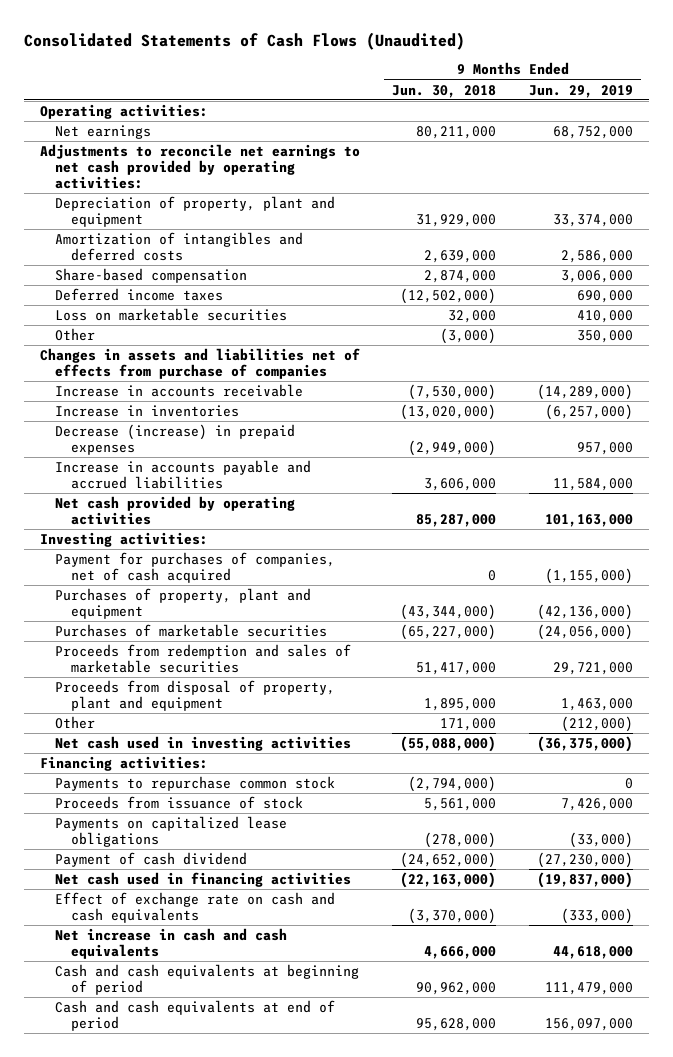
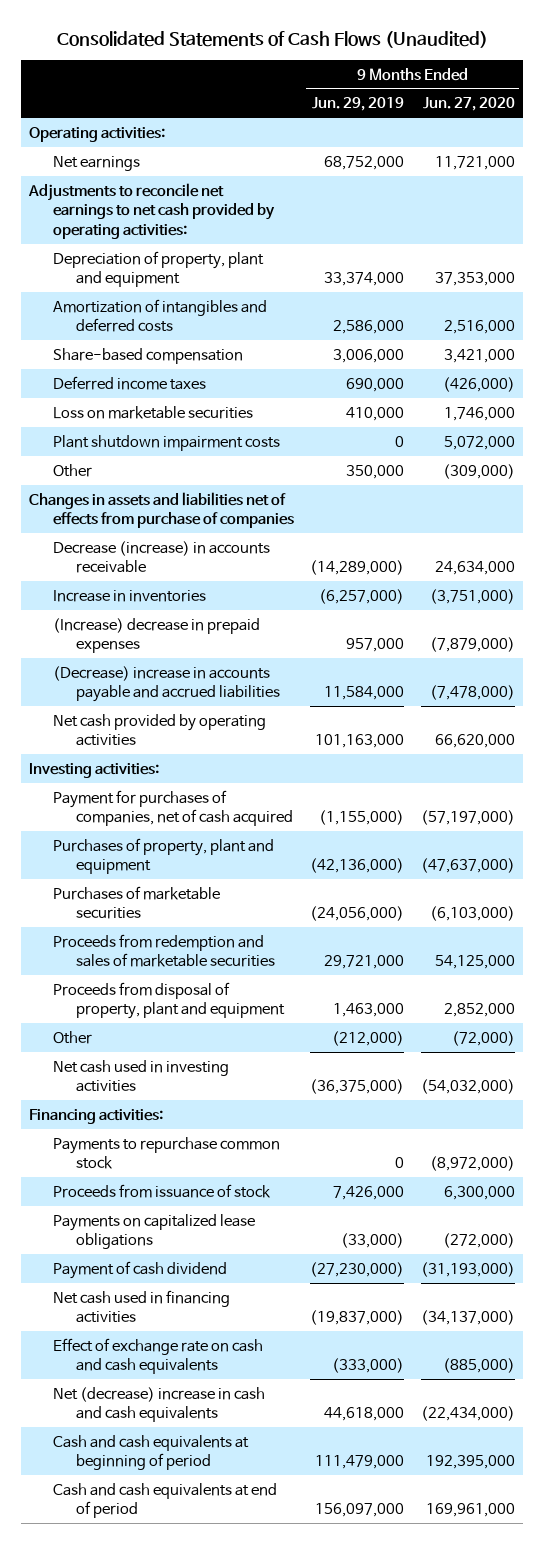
[392,84,497,98] Jun. 30, 2018 -> none
none -> [423,97,516,112] Jun. 27, 2020
none -> [52,434,280,451] Plant shutdown impairment costs
[55,383,304,397] Increase in accounts receivable -> [52,540,270,574] Decrease (increase) in accounts receivable
[55,423,296,456] Decrease (increase) in prepaid expenses -> [52,617,260,654] (Increase) decrease in prepaid expenses
[55,459,312,490] Increase in accounts payable and accrued liabilities -> [52,665,281,703] (Decrease) increase in accounts payable and accrued liabilities
[55,927,288,960] Net increase in cash and cash equivalents -> [52,1386,265,1423] Net (decrease) increase in cash and cash equivalents

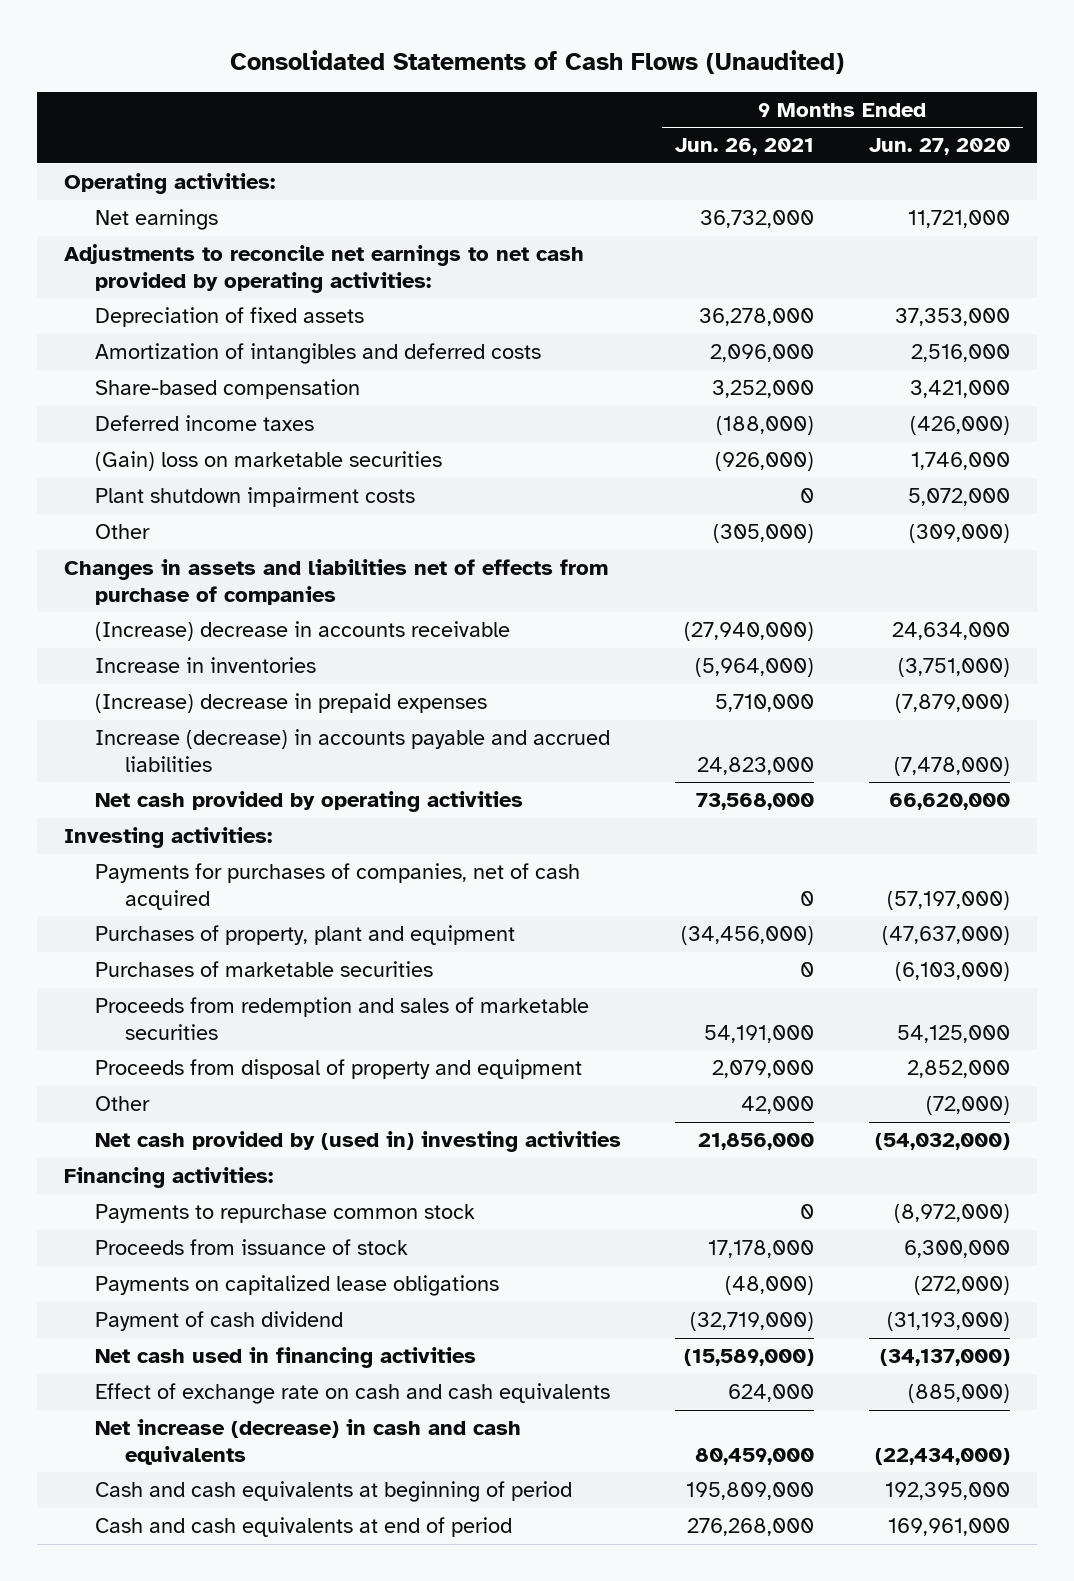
[312,97,405,112] Jun. 29, 2019 -> none
none -> [675,138,815,156] Jun. 26, 2021
[52,250,264,288] Depreciation of property, plant and equipment -> [94,307,364,328] Depreciation of fixed assets
[52,405,253,419] Loss on marketable securities -> [94,451,442,472] (Gain) loss on marketable securities
[52,540,270,574] Decrease (increase) in accounts receivable -> [94,621,510,642] (Increase) decrease in accounts receivable
[52,665,281,703] (Decrease) increase in accounts payable and accrued liabilities -> [94,729,610,772] Increase (decrease) in accounts payable and accrued liabilities
[52,789,294,827] Payment for purchases of companies, net of cash acquired -> [94,863,580,910] Payments for purchases of companies, net of cash acquired
[52,981,286,1020] Proceeds from disposal of property, plant and equipment -> [94,1059,582,1080] Proceeds from disposal of property and equipment
[52,1059,229,1093] Net cash used in investing activities -> [94,1131,621,1153] Net cash provided by (used in) investing activities
[52,1386,265,1423] Net (decrease) increase in cash and cash equivalents -> [94,1419,521,1465] Net increase (decrease) in cash and cash equivalents

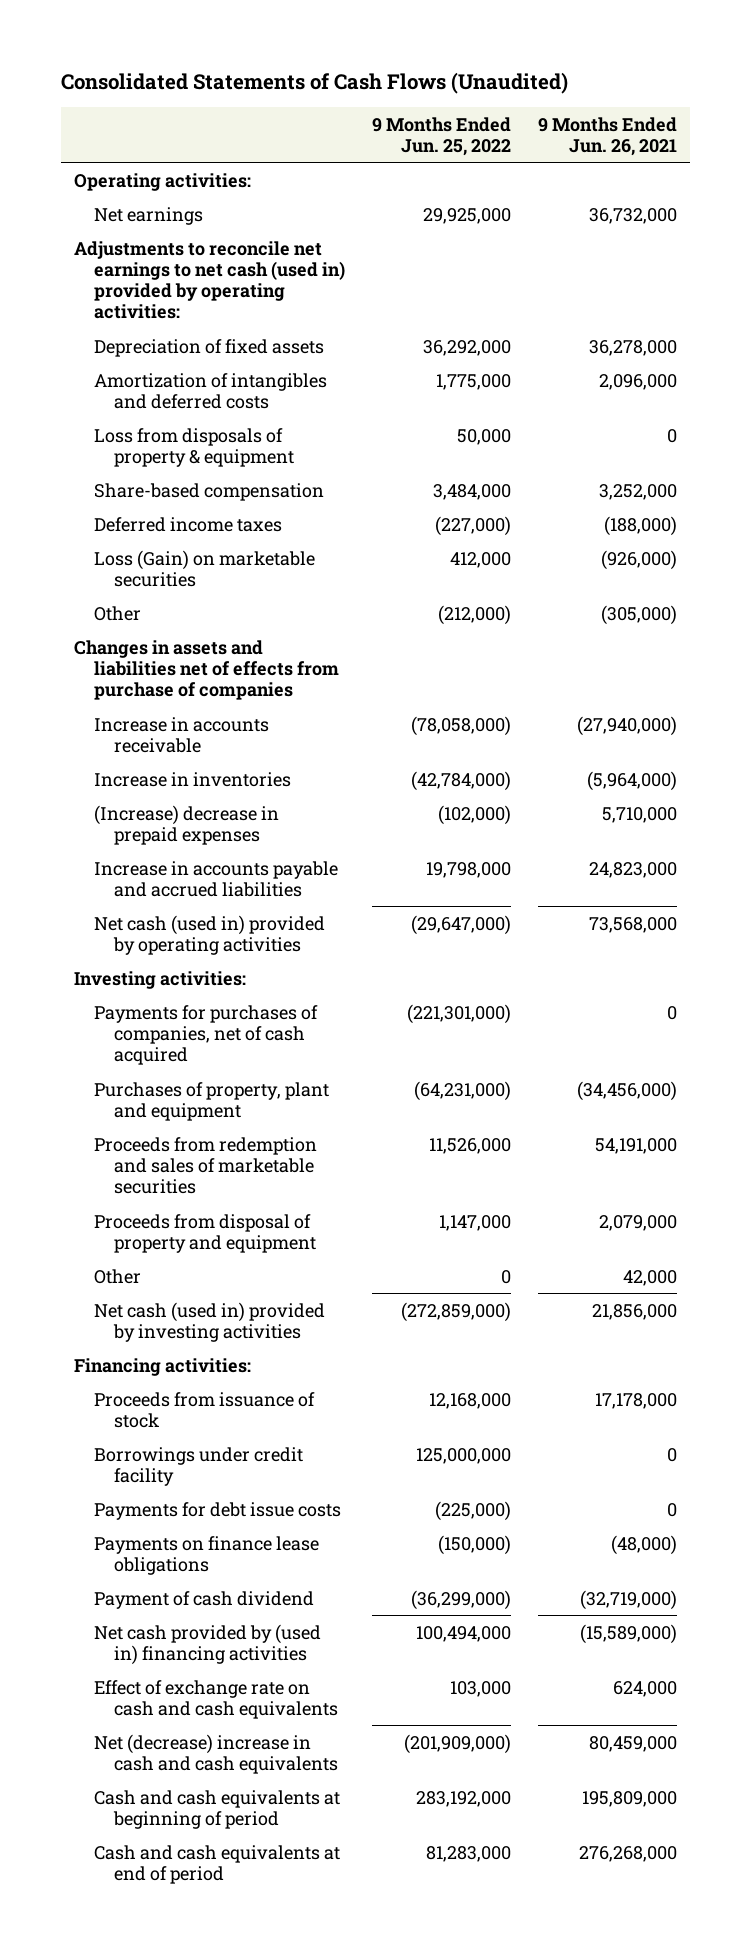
[868,138,1010,156] Jun. 27, 2020 -> none
none -> [372,116,512,156] 9 Months Ended Jun. 25, 2022
[63,244,584,293] Adjustments to reconcile net earnings to net cash provided by operating activities: -> [74,240,346,320] Adjustments to reconcile net earnings to net cash (used in) provided by operating activities:
none -> [94,427,295,467] Loss from disposals of property & equipment
[94,487,415,508] Plant shutdown impairment costs -> none
[94,451,442,472] (Gain) loss on marketable securities -> [94,549,316,587] Loss (Gain) on marketable securities
[94,621,510,642] (Increase) decrease in accounts receivable -> [94,716,270,753] Increase in accounts receivable
[94,729,610,772] Increase (decrease) in accounts payable and accrued liabilities -> [94,860,339,897] Increase in accounts payable and accrued liabilities
[94,791,523,813] Net cash provided by operating activities -> [94,914,326,955] Net cash (used in) provided by operating activities
[94,961,433,978] Purchases of marketable securities -> none
[94,1131,621,1153] Net cash provided by (used in) investing activities -> [94,1301,326,1342] Net cash (used in) provided by investing activities
[94,1204,475,1224] Payments to repurchase common stock -> none
none -> [94,1446,304,1486] Borrowings under credit facility
none -> [94,1501,342,1520] Payments for debt issue costs
[94,1275,499,1297] Payments on capitalized lease obligations -> [94,1535,320,1575] Payments on finance lease obligations
[94,1347,476,1369] Net cash used in financing activities -> [94,1623,322,1665] Net cash provided by (used in) financing activities
[94,1419,521,1465] Net increase (decrease) in cash and cash equivalents -> [94,1733,339,1774] Net (decrease) increase in cash and cash equivalents

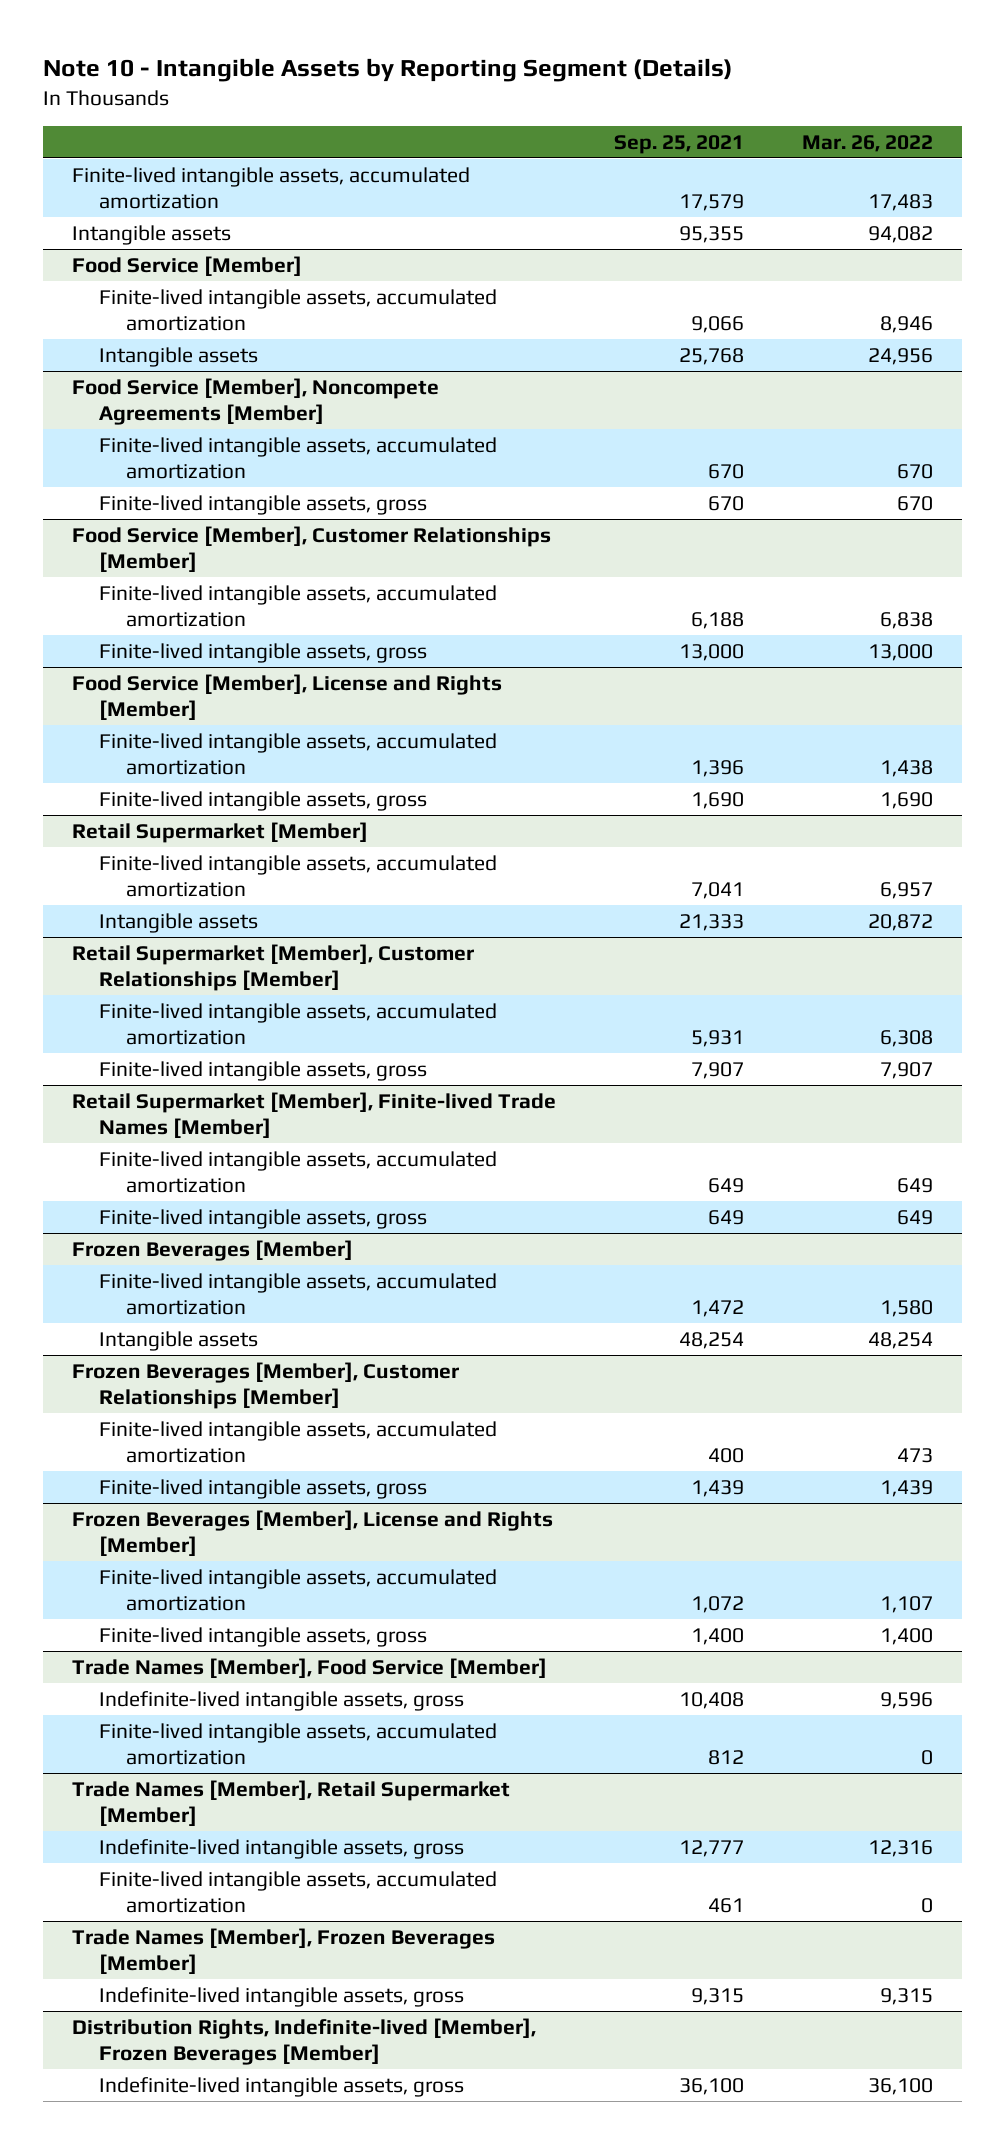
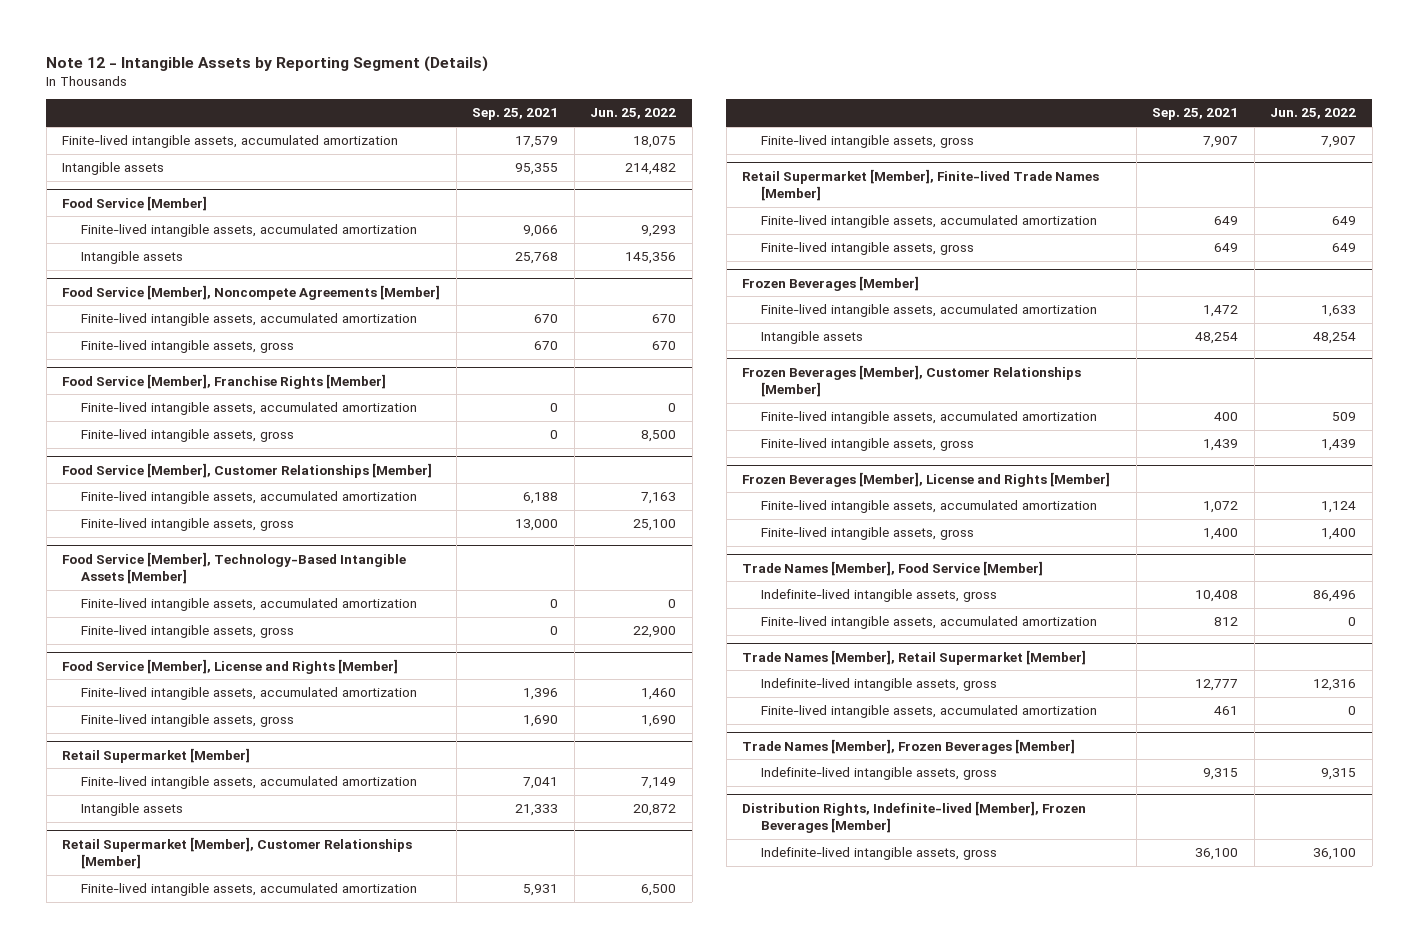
[43,58,734,83] Note 10 - Intangible Assets by Reporting Segment (Details) -> [46,55,489,72] Note 12 - Intangible Assets by Reporting Segment (Details)
[802,134,934,152] Mar. 26, 2022 -> none
none -> [590,108,677,120] Jun. 25, 2022
none -> [62,373,387,389] Food Service [Member], Franchise Rights [Member]
none -> [80,402,417,416] Finite-lived intangible assets, accumulated amortization
none -> [80,429,294,443] Finite-lived intangible assets, gross
none -> [62,551,407,585] Food Service [Member], Technology-Based Intangible Assets [Member]
none -> [80,598,417,612] Finite-lived intangible assets, accumulated amortization
none -> [80,625,294,639] Finite-lived intangible assets, gross

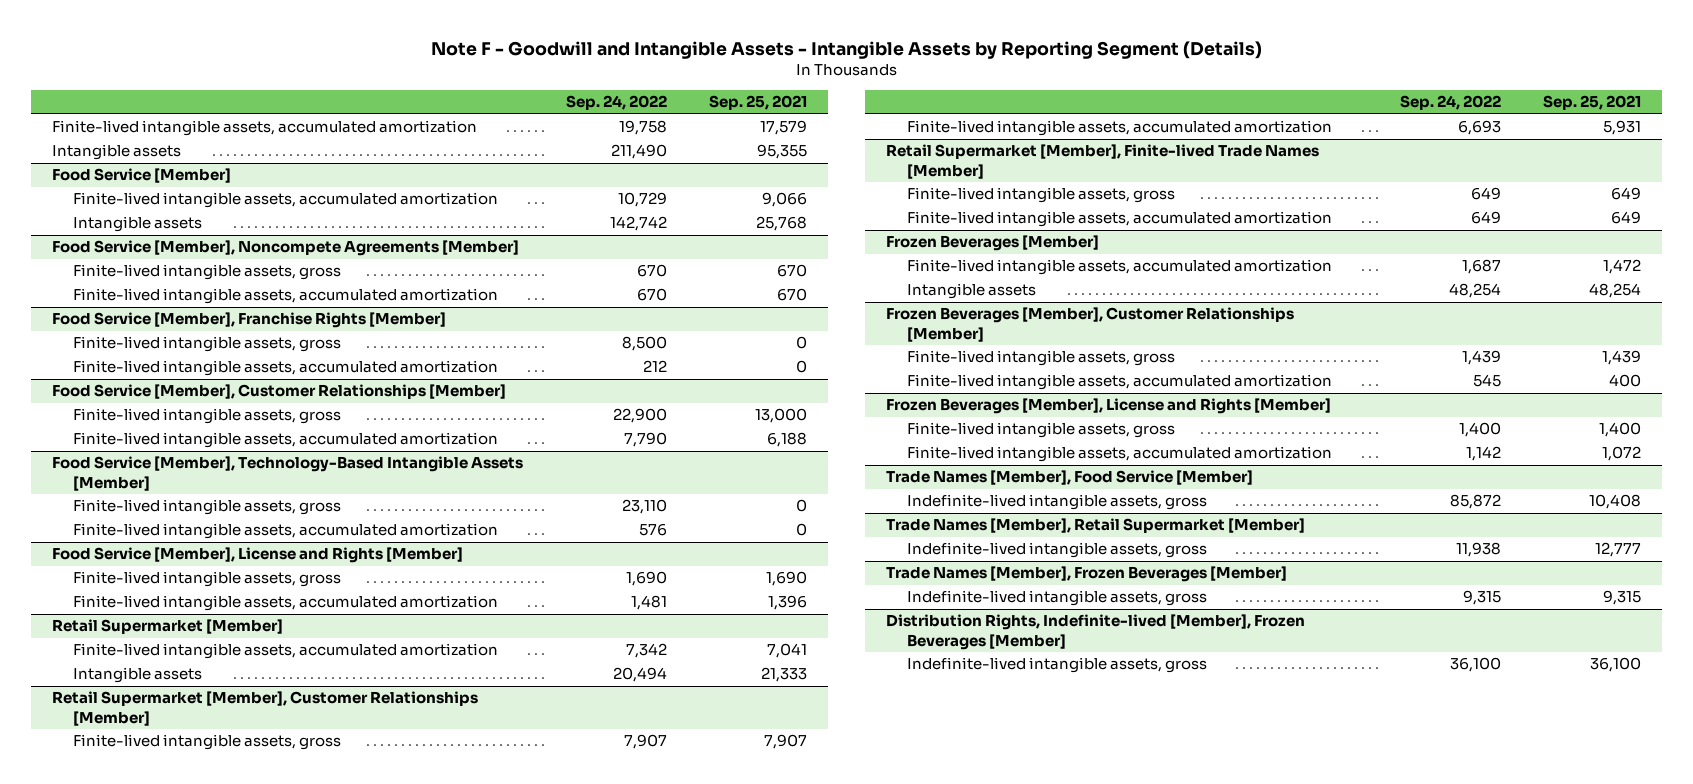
[46,55,489,72] Note 12 - Intangible Assets by Reporting Segment (Details) -> [430,40,1262,59] Note F - Goodwill and Intangible Assets - Intangible Assets by Reporting Segment (Details)
[590,108,677,120] Jun. 25, 2022 -> none
none -> [565,95,667,111] Sep. 24, 2022
[80,313,417,327] Finite-lived intangible assets, accumulated amortization -> [73,288,499,305] Finite-lived intangible assets, accumulated amortization
[80,402,417,416] Finite-lived intangible assets, accumulated amortization -> [73,360,499,377] Finite-lived intangible assets, accumulated amortization
[80,491,417,505] Finite-lived intangible assets, accumulated amortization -> [73,432,499,449] Finite-lived intangible assets, accumulated amortization
[80,598,417,612] Finite-lived intangible assets, accumulated amortization -> [73,523,499,540] Finite-lived intangible assets, accumulated amortization
[80,687,417,701] Finite-lived intangible assets, accumulated amortization -> [73,595,499,612] Finite-lived intangible assets, accumulated amortization
[80,883,417,897] Finite-lived intangible assets, accumulated amortization -> [907,120,1333,137] Finite-lived intangible assets, accumulated amortization
[760,215,1097,229] Finite-lived intangible assets, accumulated amortization -> [907,211,1333,228] Finite-lived intangible assets, accumulated amortization
[760,411,1097,425] Finite-lived intangible assets, accumulated amortization -> [907,374,1333,391] Finite-lived intangible assets, accumulated amortization
[760,500,1097,514] Finite-lived intangible assets, accumulated amortization -> [907,446,1333,463] Finite-lived intangible assets, accumulated amortization
[760,616,1097,630] Finite-lived intangible assets, accumulated amortization -> none
[760,705,1097,719] Finite-lived intangible assets, accumulated amortization -> none

